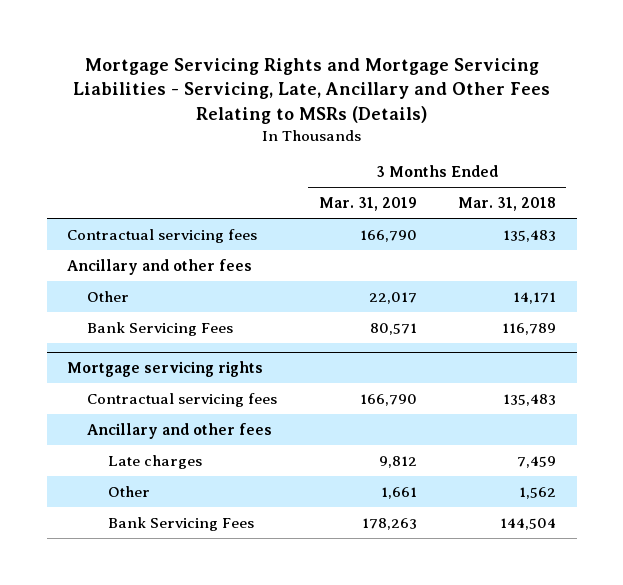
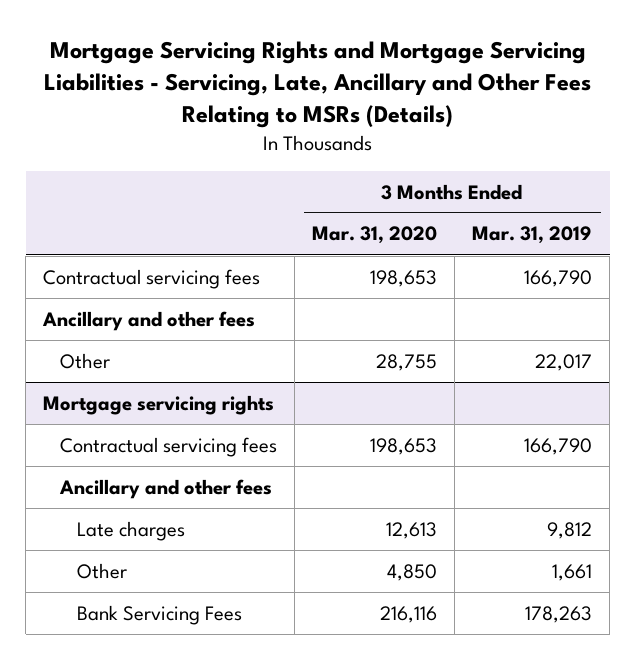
[457,197,556,212] Mar. 31, 2018 -> none
none -> [312,226,438,245] Mar. 31, 2020
[87,321,234,336] Bank Servicing Fees -> none

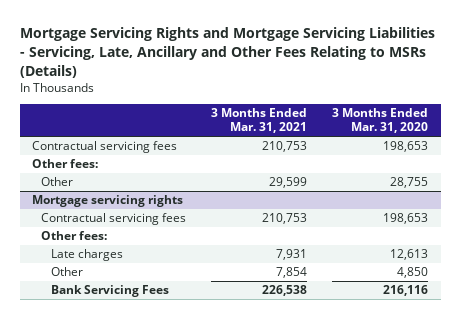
[472,226,593,245] Mar. 31, 2019 -> none
none -> [211,107,308,134] 3 Months Ended Mar. 31, 2021
[42,310,256,331] Ancillary and other fees -> [32,159,99,169] Other fees:
[59,478,273,499] Ancillary and other fees -> [41,231,108,241] Other fees:

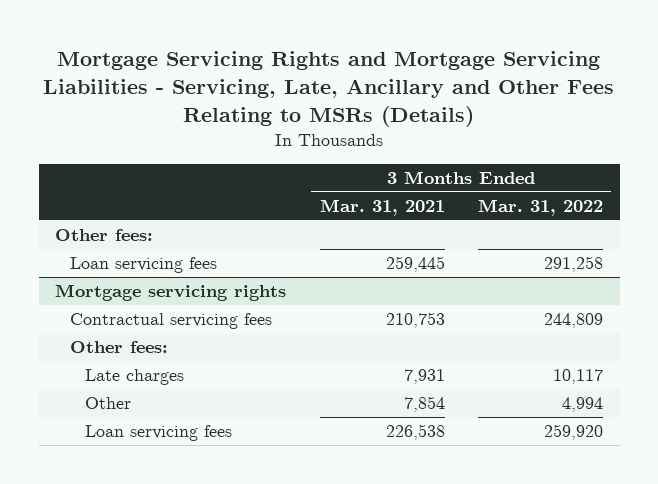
[332,107,429,134] 3 Months Ended Mar. 31, 2020 -> none
none -> [477,199,603,217] Mar. 31, 2022
[32,141,178,154] Contractual servicing fees -> none
[41,177,74,187] Other -> none
none -> [70,257,218,274] Loan servicing fees
[50,285,169,298] Bank Servicing Fees -> [84,425,232,442] Loan servicing fees

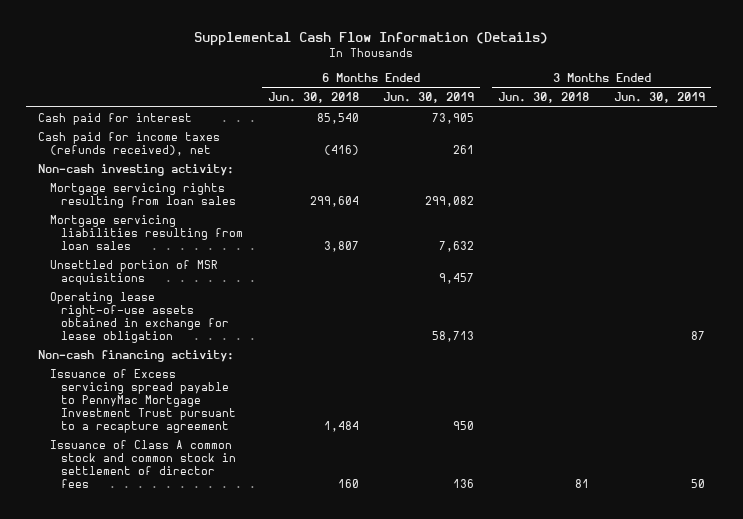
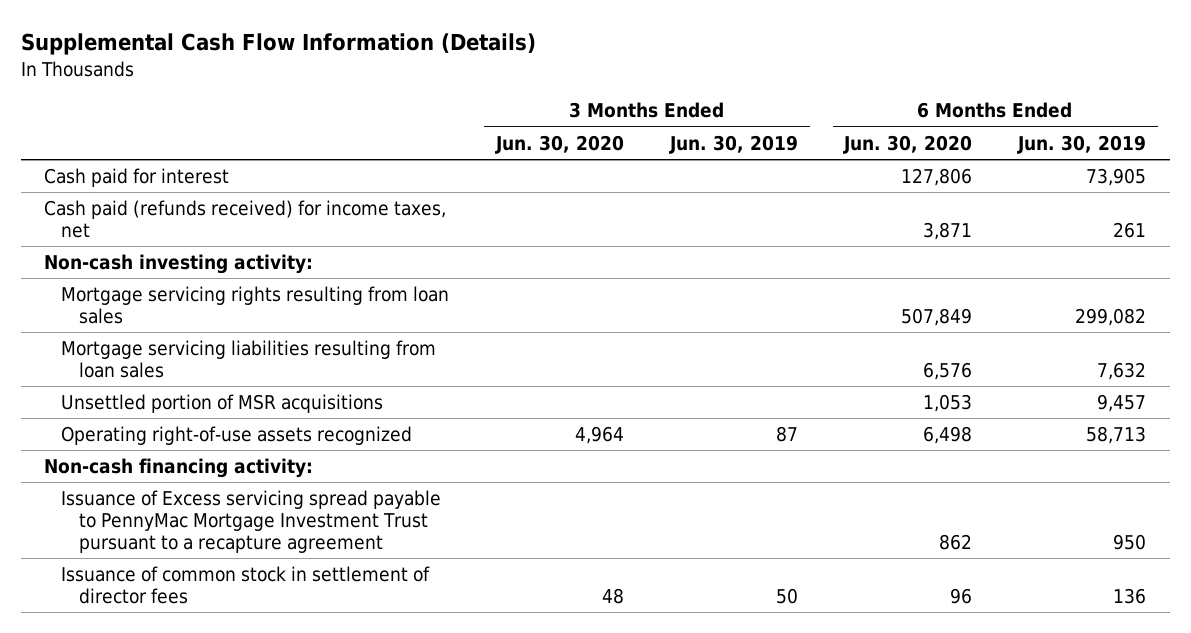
[267,92,359,104] Jun. 30, 2018 -> none
[498,92,590,104] Jun. 30, 2018 -> none
none -> [494,134,624,154] Jun. 30, 2020
none -> [843,134,973,154] Jun. 30, 2020
[37,131,220,156] Cash paid for income taxes (refunds received), net -> [44,200,447,238] Cash paid (refunds received) for income taxes, net
[49,291,230,343] Operating lease right-of-use assets obtained in exchange for lease obligation -> [61,426,413,446] Operating right-of-use assets recognized
[49,439,237,488] Issuance of Class A common stock and common stock in settlement of director fees -> [61,566,431,604] Issuance of common stock in settlement of director fees

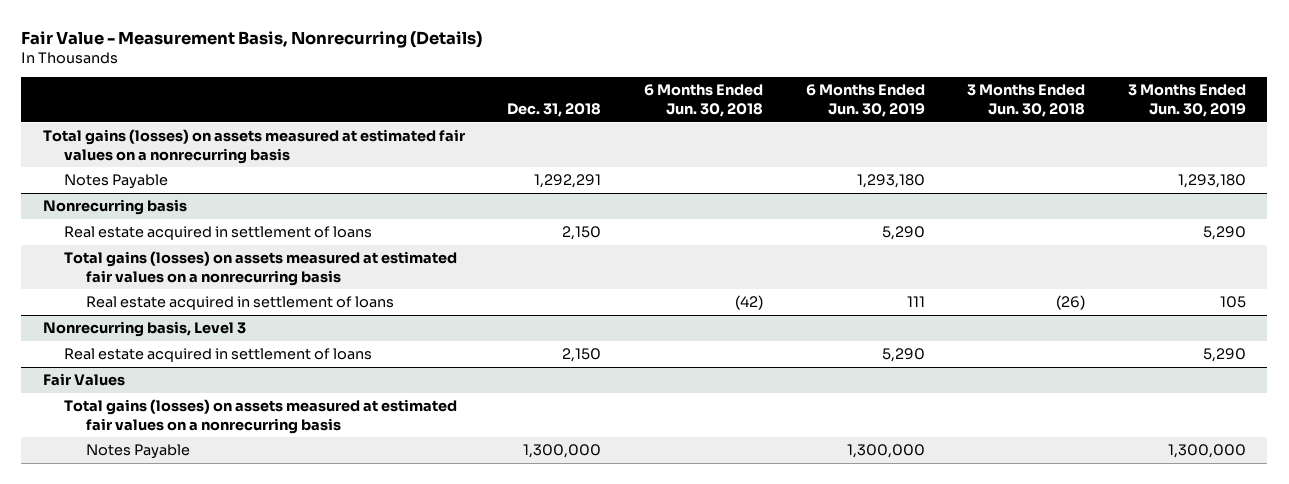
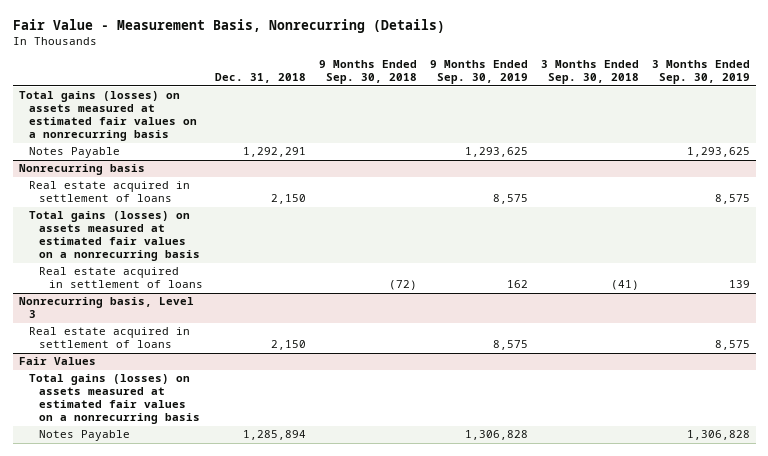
[644,84,764,117] 6 Months Ended Jun. 30, 2018 -> none
[805,84,925,117] 6 Months Ended Jun. 30, 2019 -> none
[967,84,1086,117] 3 Months Ended Jun. 30, 2018 -> none
[1128,84,1247,117] 3 Months Ended Jun. 30, 2019 -> none
none -> [319,60,418,85] 9 Months Ended Sep. 30, 2018
none -> [430,60,529,85] 9 Months Ended Sep. 30, 2019
none -> [540,60,639,85] 3 Months Ended Sep. 30, 2018
none -> [651,60,750,85] 3 Months Ended Sep. 30, 2019
[523,444,602,459] 1,300,000 -> [243,430,307,441] 1,285,894

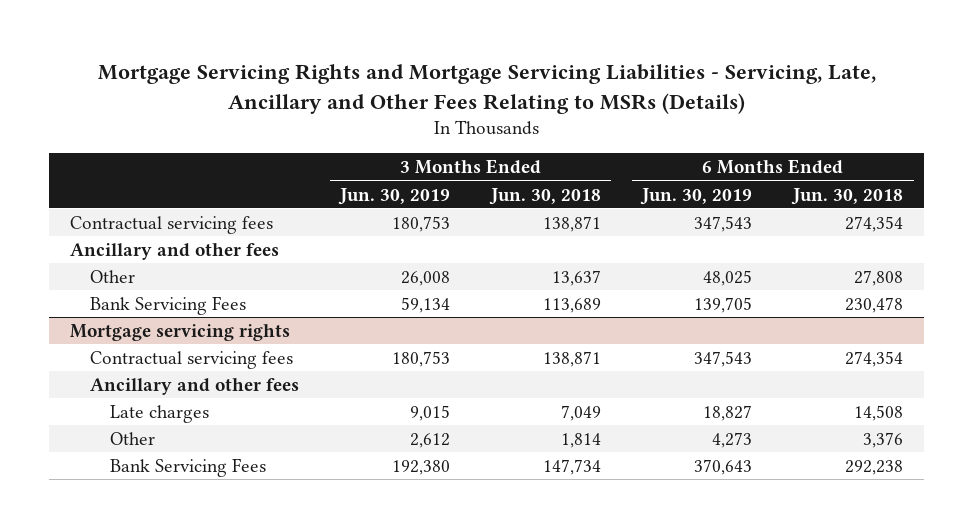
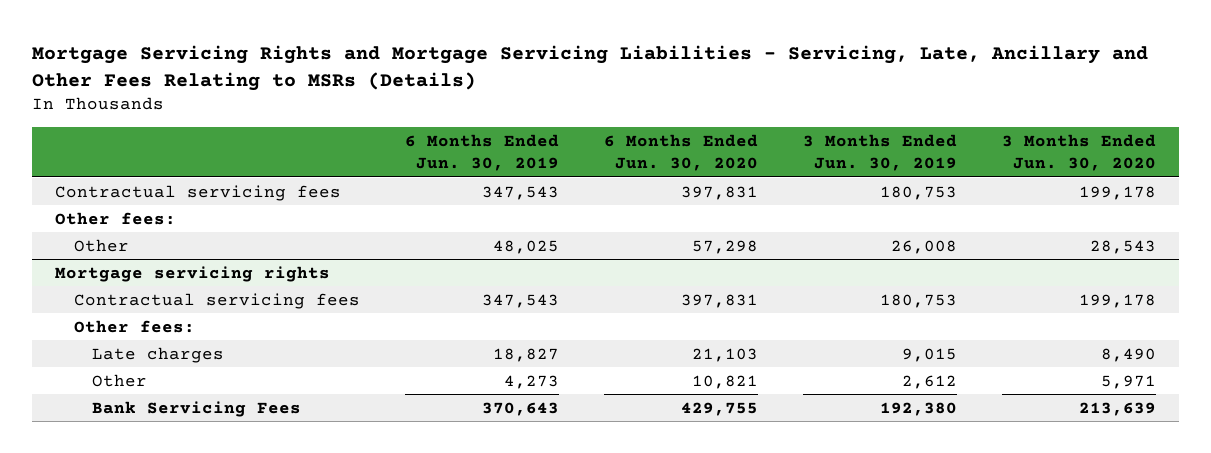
[489,187,602,205] Jun. 30, 2018 -> none
[791,187,904,205] Jun. 30, 2018 -> none
none -> [603,133,758,171] 6 Months Ended Jun. 30, 2020
none -> [1002,133,1157,171] 3 Months Ended Jun. 30, 2020
[69,242,279,260] Ancillary and other fees -> [54,211,176,225] Other fees:
[89,295,246,315] Bank Servicing Fees -> none
[89,377,299,395] Ancillary and other fees -> [73,319,195,333] Other fees:

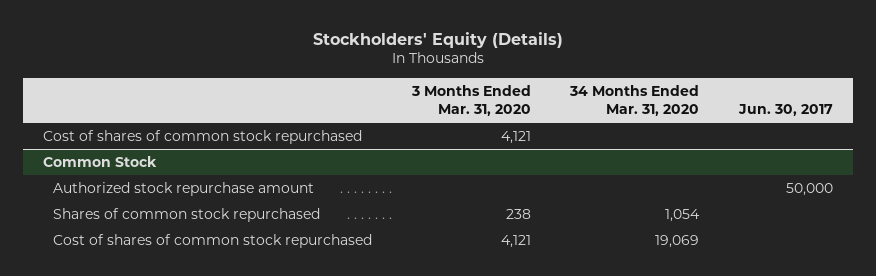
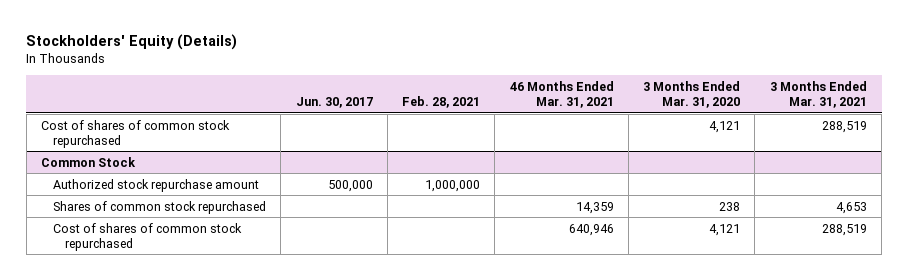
[569,84,700,116] 34 Months Ended Mar. 31, 2020 -> none
none -> [402,95,481,108] Feb. 28, 2021
none -> [509,80,614,108] 46 Months Ended Mar. 31, 2021
none -> [769,80,867,108] 3 Months Ended Mar. 31, 2021
[785,183,833,197] 50,000 -> [327,179,373,192] 500,000

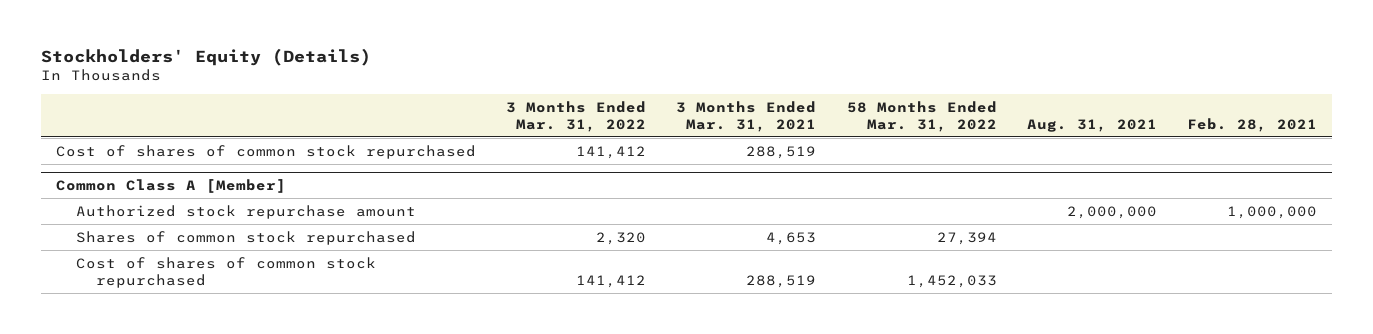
[295,96,373,108] Jun. 30, 2017 -> none
[509,80,614,108] 46 Months Ended Mar. 31, 2021 -> none
[643,80,741,108] 3 Months Ended Mar. 31, 2020 -> none
none -> [505,100,646,132] 3 Months Ended Mar. 31, 2022
none -> [846,100,997,132] 58 Months Ended Mar. 31, 2022
none -> [1026,118,1157,132] Aug. 31, 2021
[41,156,137,167] Common Stock -> [55,179,286,194] Common Class A [Member]

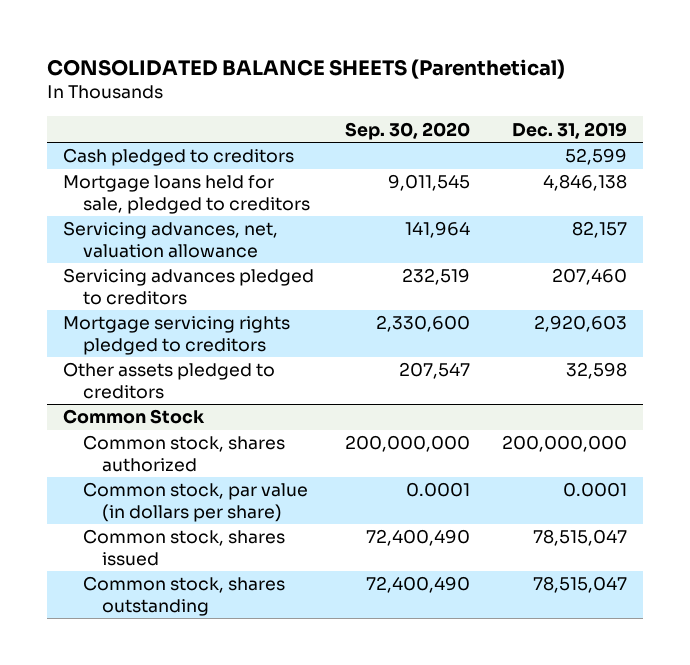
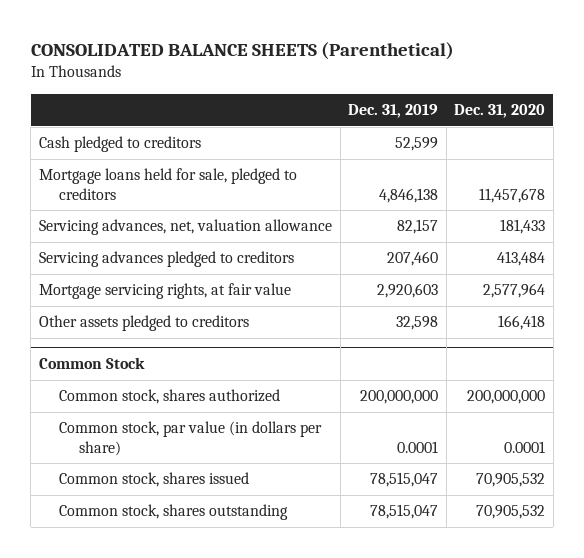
[345,121,471,140] Sep. 30, 2020 -> none
none -> [454,103,546,118] Dec. 31, 2020
[63,316,291,355] Mortgage servicing rights pledged to creditors -> [38,283,291,300] Mortgage servicing rights, at fair value

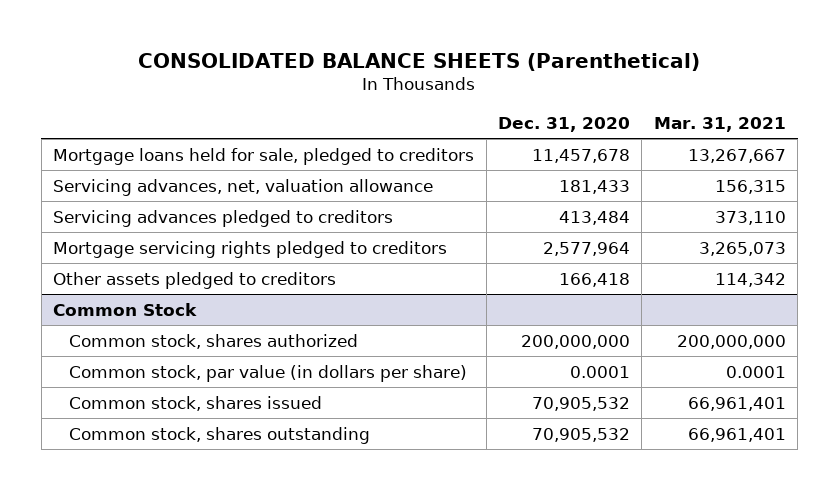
[348,103,439,118] Dec. 31, 2019 -> none
none -> [653,116,786,132] Mar. 31, 2021
[38,136,201,153] Cash pledged to creditors -> none
[38,283,291,300] Mortgage servicing rights, at fair value -> [53,240,448,258] Mortgage servicing rights pledged to creditors

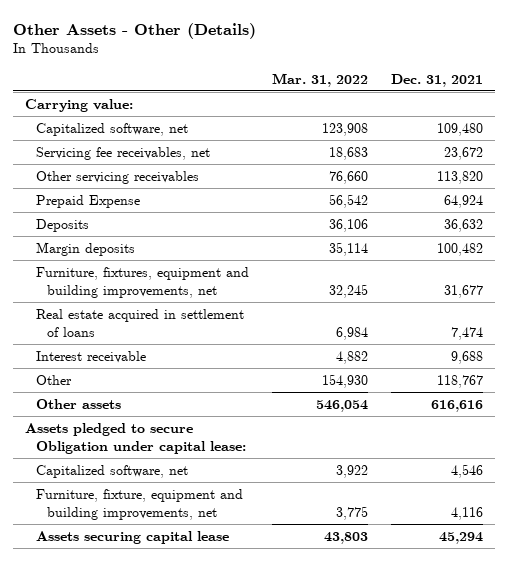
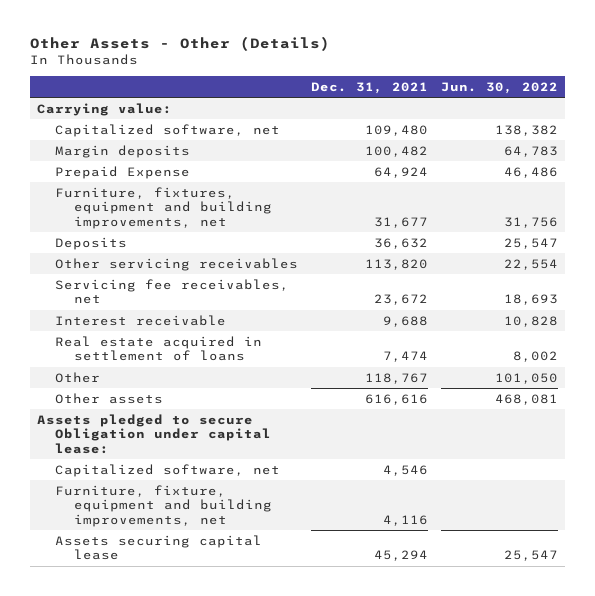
[272,72,369,87] Mar. 31, 2022 -> none
none -> [441,81,559,94] Jun. 30, 2022
[35,194,140,208] Prepaid Expense -> [55,165,191,179] Prepaid Expense
[35,218,89,232] Deposits -> [55,236,128,250] Deposits
[35,170,199,184] Other servicing receivables -> [55,257,299,271] Other servicing receivables
[35,146,210,160] Servicing fee receivables, net -> [55,278,290,305] Servicing fee receivables, net
[35,308,244,337] Real estate acquired in settlement of loans -> [55,335,263,362] Real estate acquired in settlement of loans

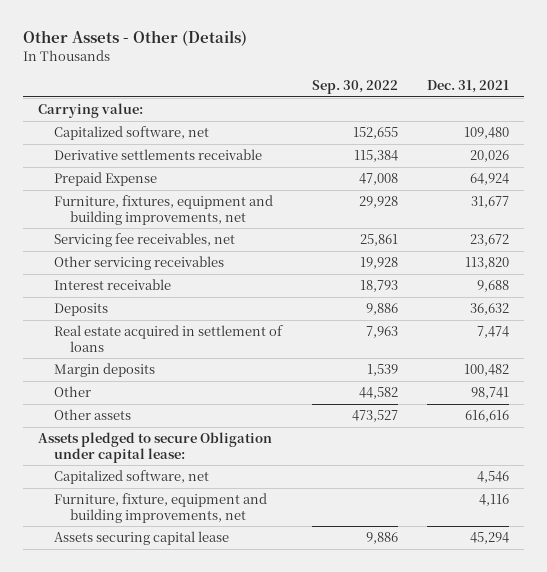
[441,81,559,94] Jun. 30, 2022 -> none
none -> [311,80,398,95] Sep. 30, 2022
none -> [53,149,262,161] Derivative settlements receivable
[55,257,299,271] Other servicing receivables -> [53,256,224,271] Other servicing receivables
[55,236,128,250] Deposits -> [53,303,108,317] Deposits
[55,144,191,158] Margin deposits -> [53,363,155,378] Margin deposits
[365,372,429,384] 118,767 -> [471,387,510,400] 98,741

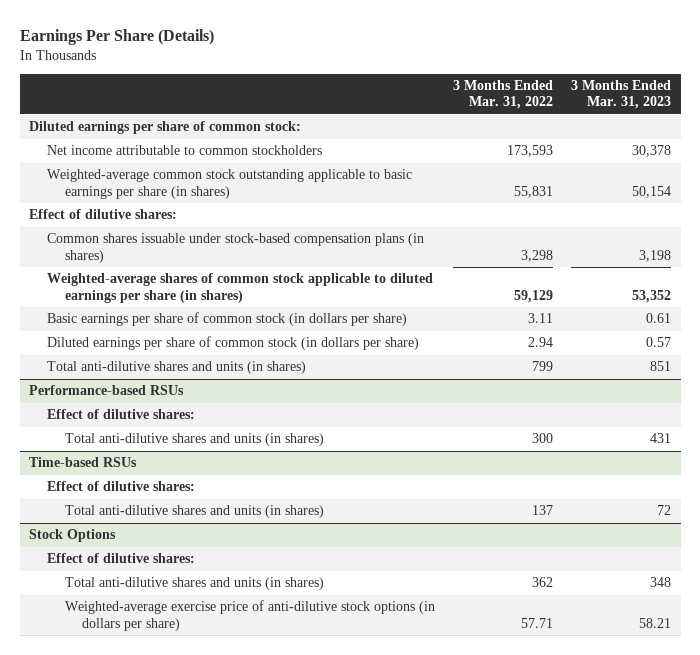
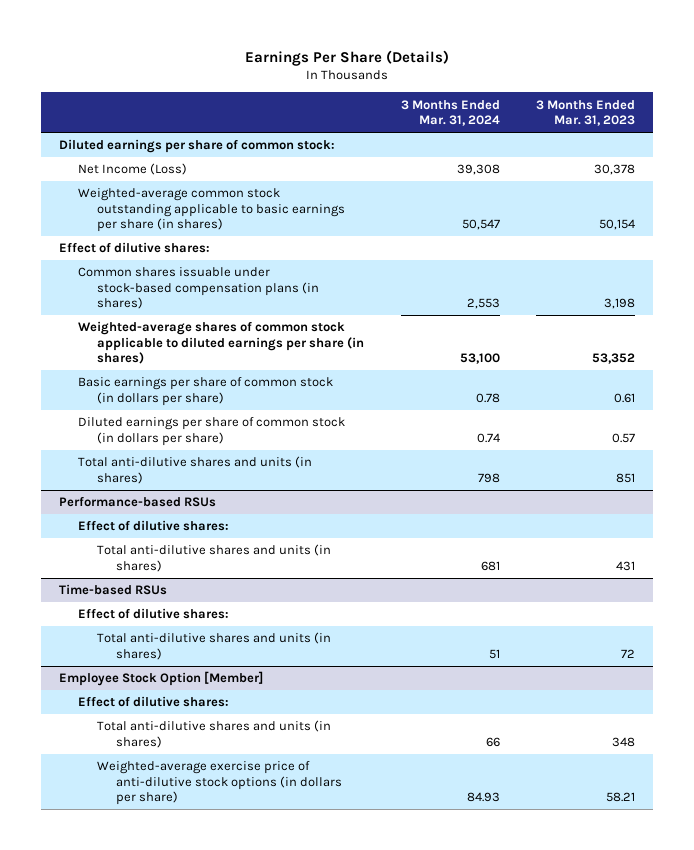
[452,80,553,110] 3 Months Ended Mar. 31, 2022 -> none
none -> [400,99,500,127] 3 Months Ended Mar. 31, 2024
[46,145,322,156] Net income attributable to common stockholders -> [78,163,188,176] Net Income (Loss)
[28,529,116,543] Stock Options -> [59,671,264,687] Employee Stock Option [Member]

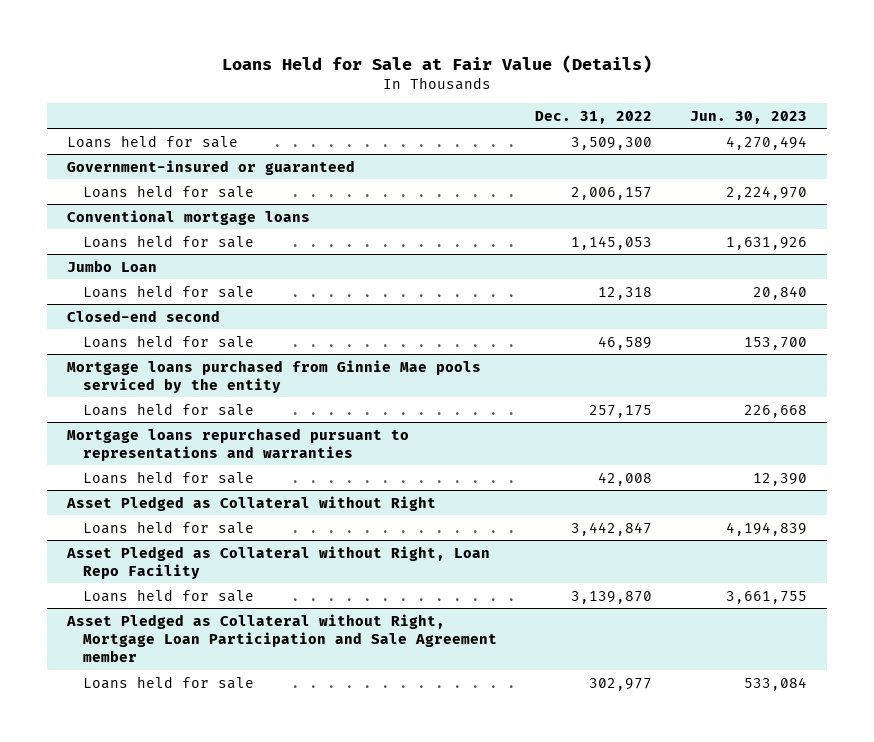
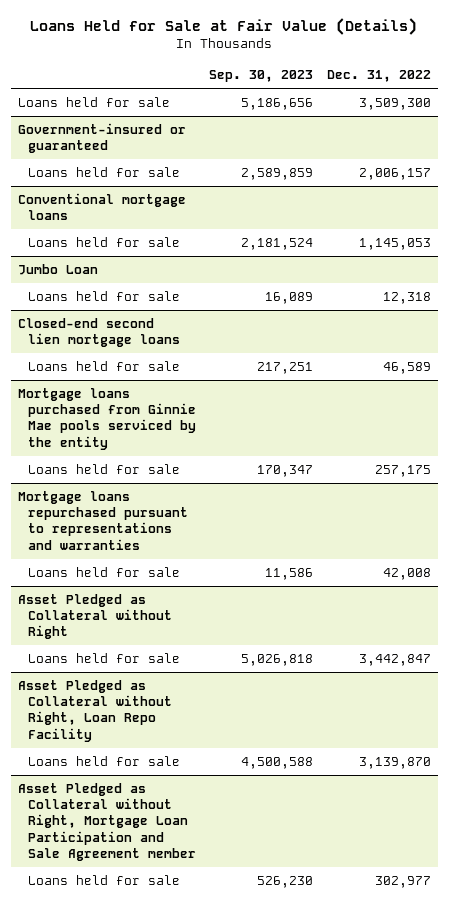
[690,110,808,124] Jun. 30, 2023 -> none
none -> [209,70,314,83] Sep. 30, 2023
[66,309,220,322] Closed-end second -> [17,317,180,348] Closed-end second lien mortgage loans

